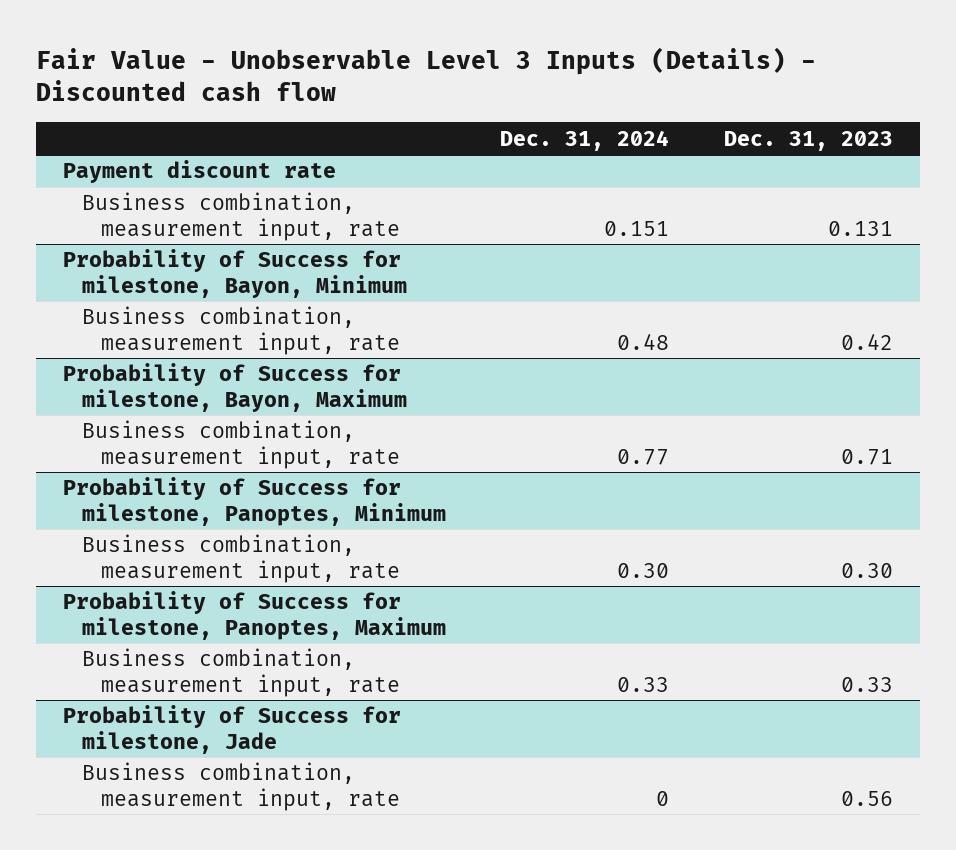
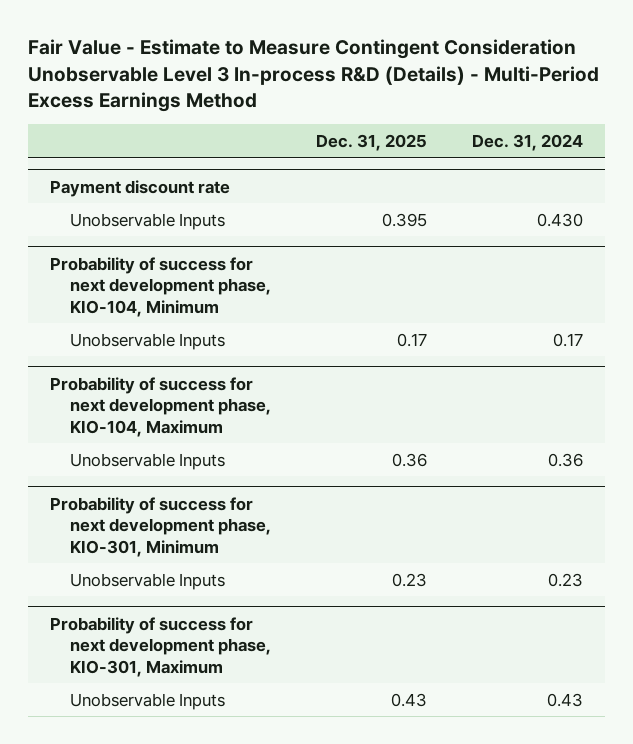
[36,46,817,102] Fair Value - Unobservable Level 3 Inputs (Details) - Discounted cash flow -> [28,39,600,113] Fair Value - Estimate to Measure Contingent Consideration Unobservable Level 3 In-process R&D (Details) - Multi-Period Excess Earnings Method
[723,130,893,151] Dec. 31, 2023 -> none
none -> [316,133,428,151] Dec. 31, 2025
[82,192,401,241] Business combination, measurement input, rate -> none
[63,249,408,298] Probability of Success for milestone, Bayon, Minimum -> none
[82,306,401,355] Business combination, measurement input, rate -> none
[63,363,408,412] Probability of Success for milestone, Bayon, Maximum -> none
[82,420,401,469] Business combination, measurement input, rate -> none
[63,477,447,526] Probability of Success for milestone, Panoptes, Minimum -> none
[82,534,401,583] Business combination, measurement input, rate -> none
[63,591,447,640] Probability of Success for milestone, Panoptes, Maximum -> none
[82,648,401,697] Business combination, measurement input, rate -> none
[63,705,402,754] Probability of Success for milestone, Jade -> none
[82,762,401,811] Business combination, measurement input, rate -> none
none -> [70,212,226,230] Unobservable Inputs
none -> [50,256,272,317] Probability of success for next development phase, KIO-104, Minimum
none -> [70,332,226,350] Unobservable Inputs
none -> [50,376,272,437] Probability of success for next development phase, KIO-104, Maximum
none -> [70,452,226,470] Unobservable Inputs
none -> [50,496,272,557] Probability of success for next development phase, KIO-301, Minimum
none -> [70,572,226,590] Unobservable Inputs
none -> [50,616,272,677] Probability of success for next development phase, KIO-301, Maximum
none -> [70,692,226,710] Unobservable Inputs

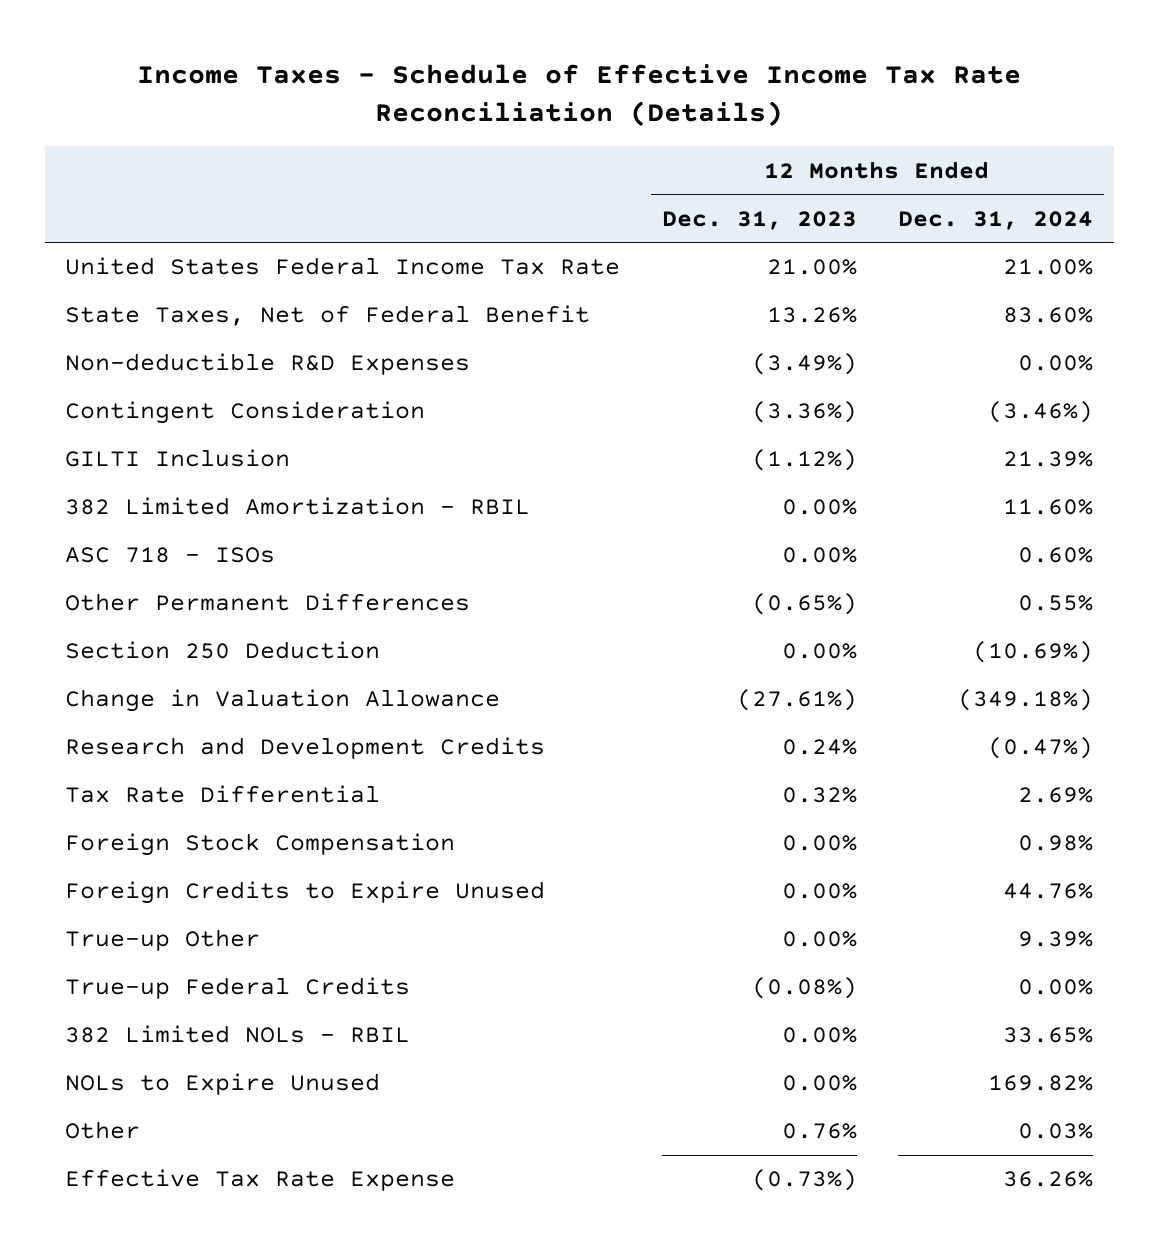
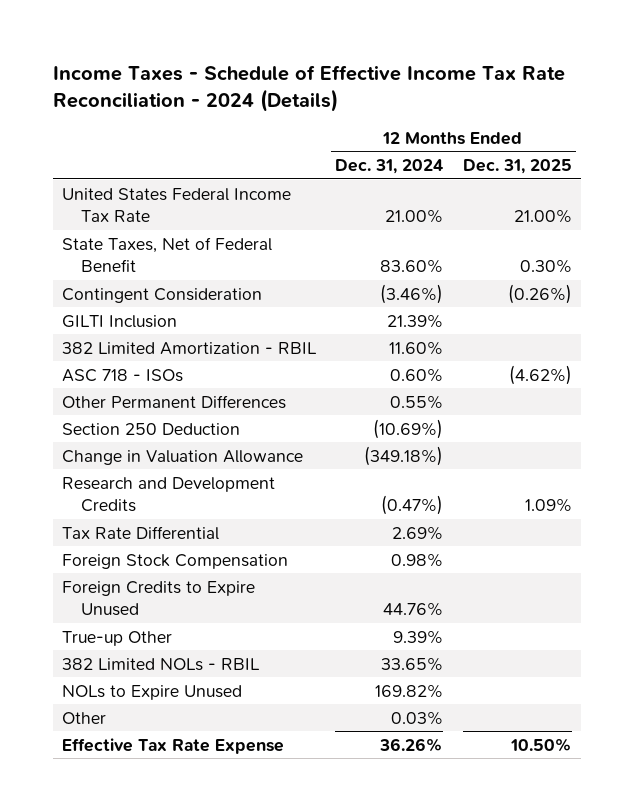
[137,63,1022,128] Income Taxes - Schedule of Effective Income Tax Rate Reconciliation (Details) -> [52,64,565,112] Income Taxes - Schedule of Effective Income Tax Rate Reconciliation - 2024 (Details)
[661,210,857,230] Dec. 31, 2023 -> none
none -> [462,159,572,175] Dec. 31, 2025
[65,353,471,376] Non-deductible R&D Expenses -> none
[65,977,411,1000] True-up Federal Credits -> none

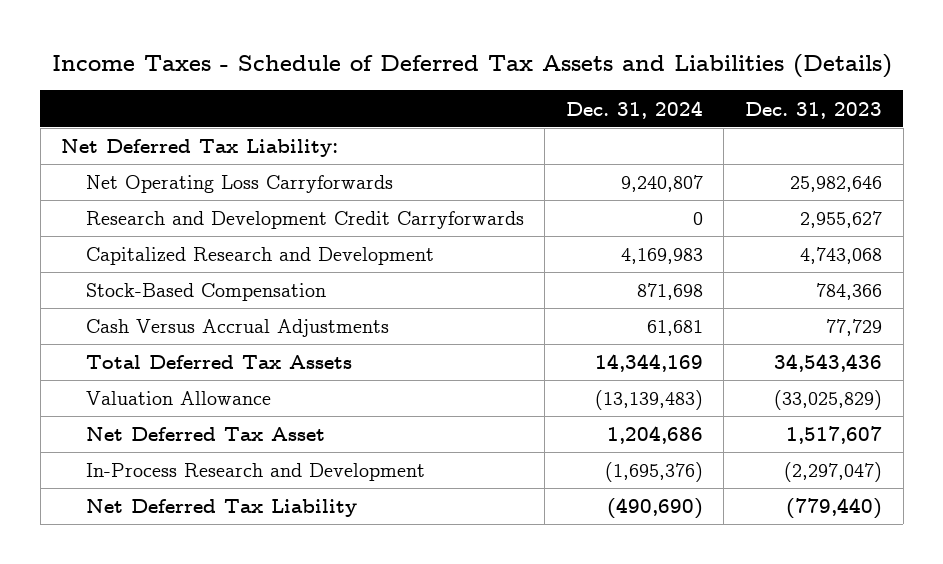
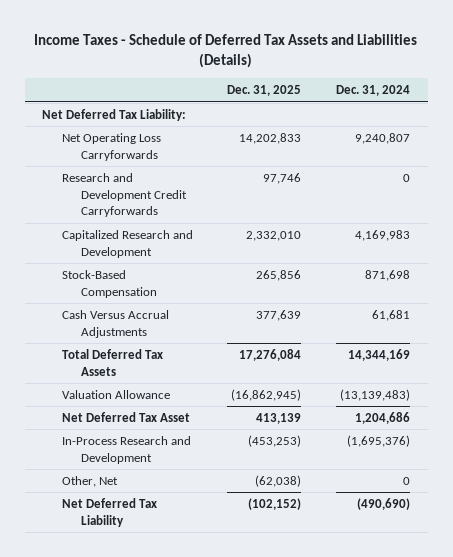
[744,101,882,119] Dec. 31, 2023 -> none
none -> [227,85,302,97] Dec. 31, 2025
none -> [61,475,118,487] Other, Net

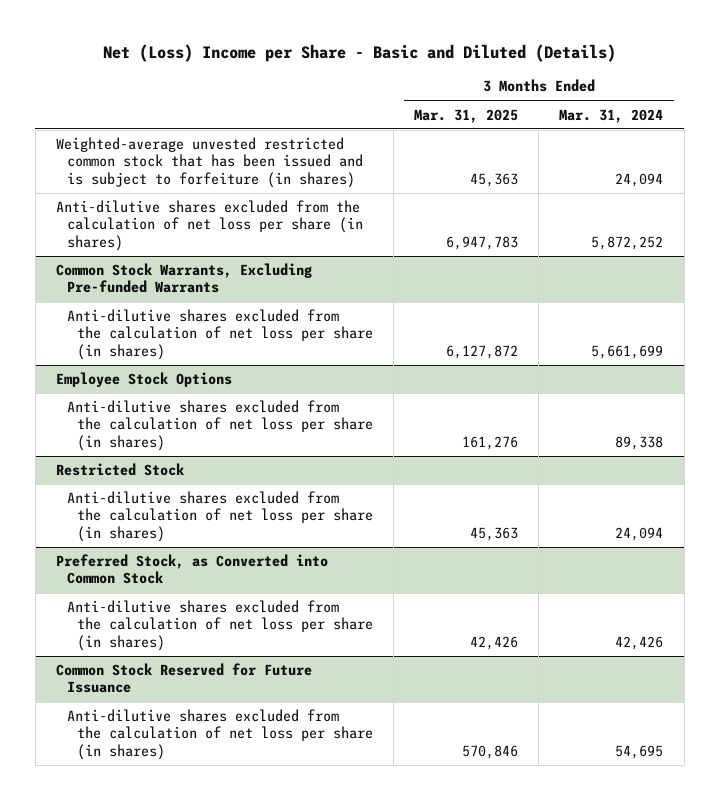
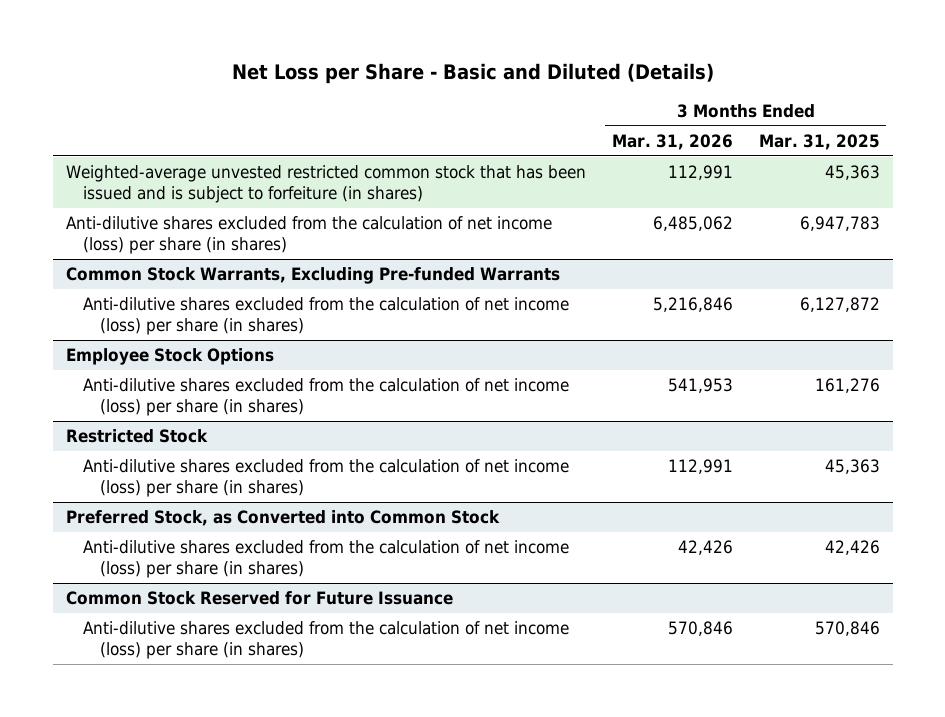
[102,43,616,62] Net (Loss) Income per Share - Basic and Diluted (Details) -> [231,62,714,84] Net Loss per Share - Basic and Diluted (Details)
[559,108,664,123] Mar. 31, 2024 -> none
none -> [611,133,733,150] Mar. 31, 2026
[56,200,363,251] Anti-dilutive shares excluded from the calculation of net loss per share (in shares) -> [65,216,552,254] Anti-dilutive shares excluded from the calculation of net income (loss) per share (in shares)
[66,309,374,360] Anti-dilutive shares excluded from the calculation of net loss per share (in shares) -> [82,297,569,335] Anti-dilutive shares excluded from the calculation of net income (loss) per share (in shares)
[66,400,374,451] Anti-dilutive shares excluded from the calculation of net loss per share (in shares) -> [82,378,569,416] Anti-dilutive shares excluded from the calculation of net income (loss) per share (in shares)
[66,491,374,542] Anti-dilutive shares excluded from the calculation of net loss per share (in shares) -> [82,459,569,497] Anti-dilutive shares excluded from the calculation of net income (loss) per share (in shares)
[66,600,374,651] Anti-dilutive shares excluded from the calculation of net loss per share (in shares) -> [82,540,569,578] Anti-dilutive shares excluded from the calculation of net income (loss) per share (in shares)
[66,709,374,760] Anti-dilutive shares excluded from the calculation of net loss per share (in shares) -> [82,621,569,659] Anti-dilutive shares excluded from the calculation of net income (loss) per share (in shares)

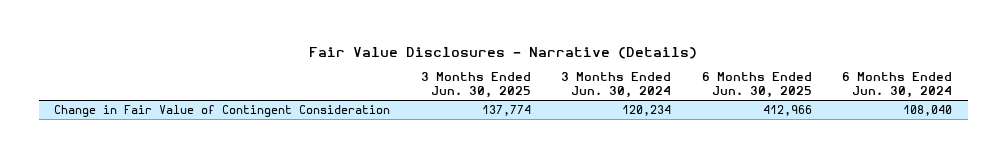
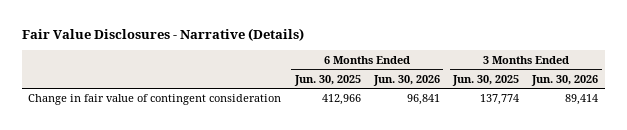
[561,72,672,99] 3 Months Ended Jun. 30, 2024 -> none
[842,72,953,99] 6 Months Ended Jun. 30, 2024 -> none
none -> [372,74,440,86] Jun. 30, 2026
none -> [531,74,599,86] Jun. 30, 2026
[54,105,391,118] Change in Fair Value of Contingent Consideration -> [28,94,282,106] Change in fair value of contingent consideration

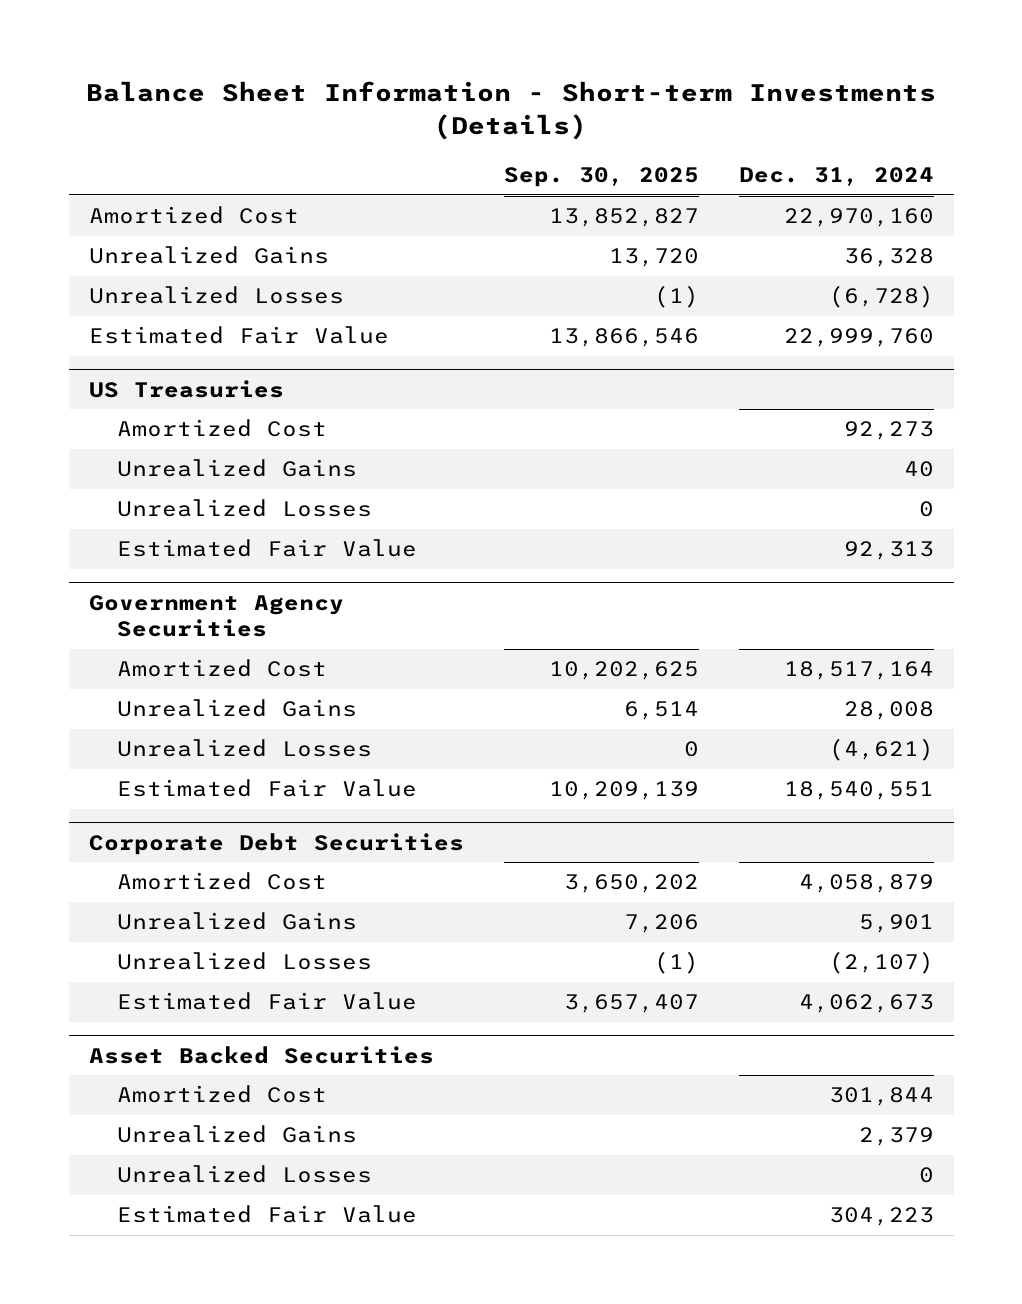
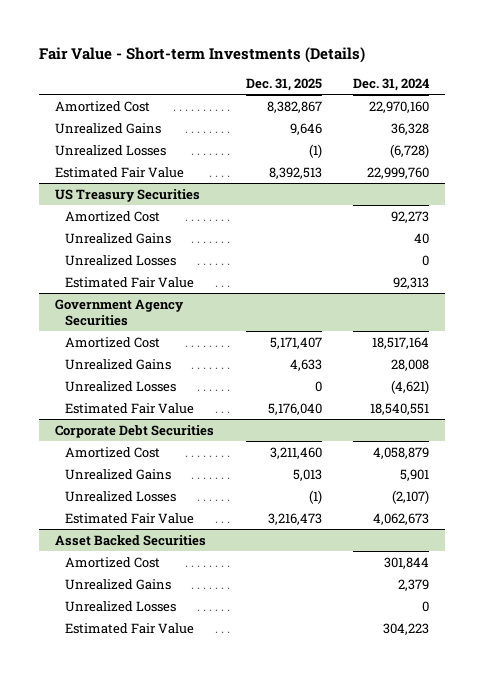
[86,81,937,140] Balance Sheet Information - Short-term Investments (Details) -> [39,47,366,64] Fair Value - Short-term Investments (Details)
[503,167,699,188] Sep. 30, 2025 -> none
none -> [245,77,322,91] Dec. 31, 2025
[88,379,284,398] US Treasuries -> [54,188,200,202] US Treasury Securities

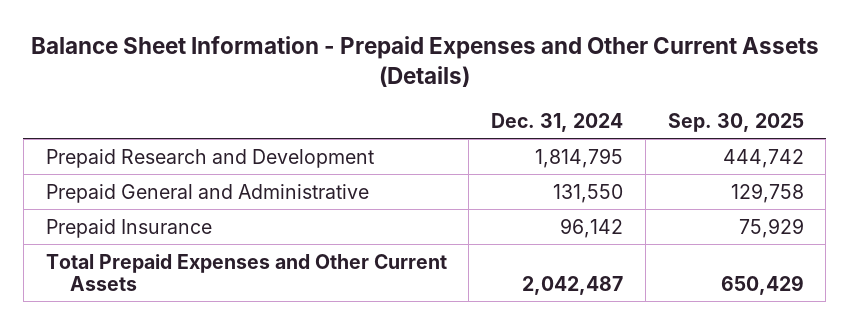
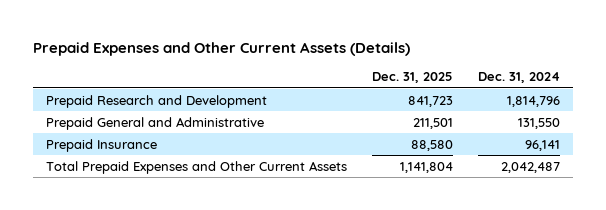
[30,35,819,87] Balance Sheet Information - Prepaid Expenses and Other Current Assets (Details) -> [33,42,411,57] Prepaid Expenses and Other Current Assets (Details)
[667,112,804,132] Sep. 30, 2025 -> none
none -> [372,72,454,84] Dec. 31, 2025
[535,147,624,168] 1,814,795 -> [507,95,561,107] 1,814,796
[560,217,624,238] 96,142 -> [525,139,561,151] 96,141

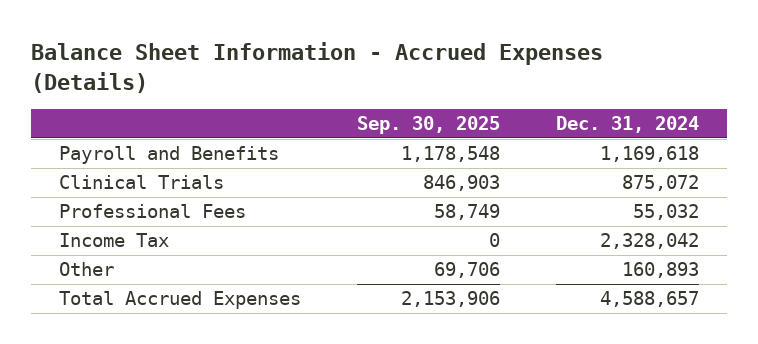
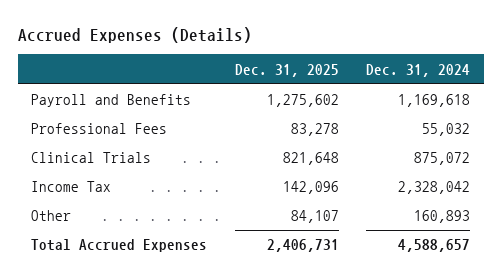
[31,42,604,93] Balance Sheet Information - Accrued Expenses (Details) -> [17,26,252,43] Accrued Expenses (Details)
[357,116,501,135] Sep. 30, 2025 -> none
none -> [234,63,339,77] Dec. 31, 2025
[59,175,225,190] Clinical Trials -> [31,152,152,164] Clinical Trials

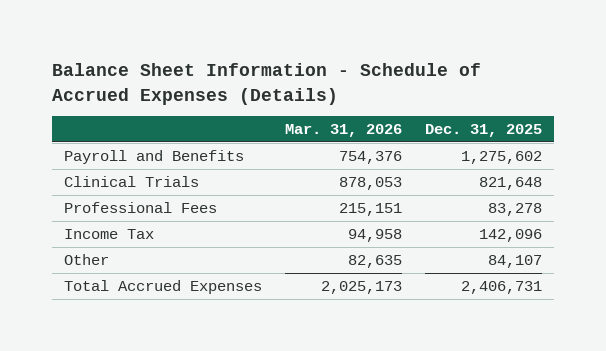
[17,26,252,43] Accrued Expenses (Details) -> [52,63,482,105] Balance Sheet Information - Schedule of Accrued Expenses (Details)
[366,63,471,77] Dec. 31, 2024 -> none
none -> [284,124,402,138] Mar. 31, 2026
[31,123,168,135] Professional Fees -> [63,201,217,213] Professional Fees

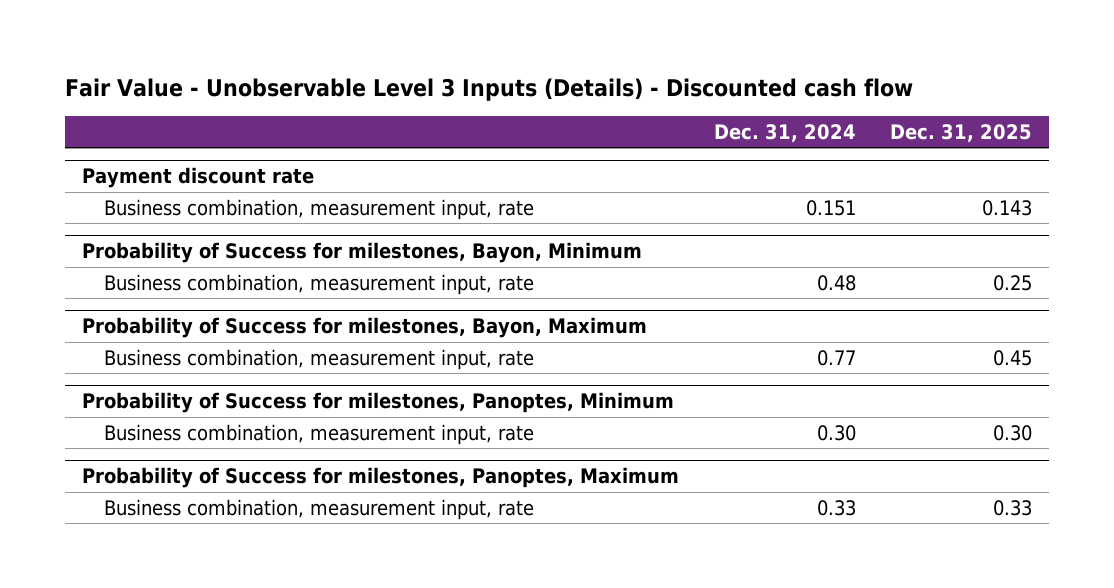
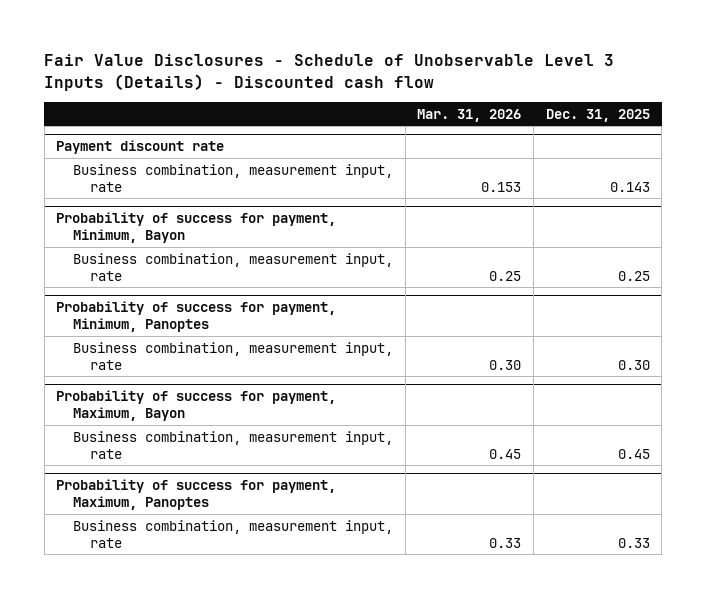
[64,77,913,101] Fair Value - Unobservable Level 3 Inputs (Details) - Discounted cash flow -> [44,53,615,91] Fair Value Disclosures - Schedule of Unobservable Level 3 Inputs (Details) - Discounted cash flow
[713,123,856,142] Dec. 31, 2024 -> none
none -> [417,108,522,122] Mar. 31, 2026
[82,242,643,264] Probability of Success for milestones, Bayon, Minimum -> [56,212,337,244] Probability of success for payment, Minimum, Bayon
[82,317,648,339] Probability of Success for milestones, Bayon, Maximum -> none
[104,348,535,370] Business combination, measurement input, rate -> none
[82,392,675,414] Probability of Success for milestones, Panoptes, Minimum -> [56,301,337,333] Probability of success for payment, Minimum, Panoptes
none -> [56,390,337,422] Probability of success for payment, Maximum, Bayon
none -> [72,430,393,459] Business combination, measurement input, rate
[82,467,680,489] Probability of Success for milestones, Panoptes, Maximum -> [56,479,337,511] Probability of success for payment, Maximum, Panoptes

